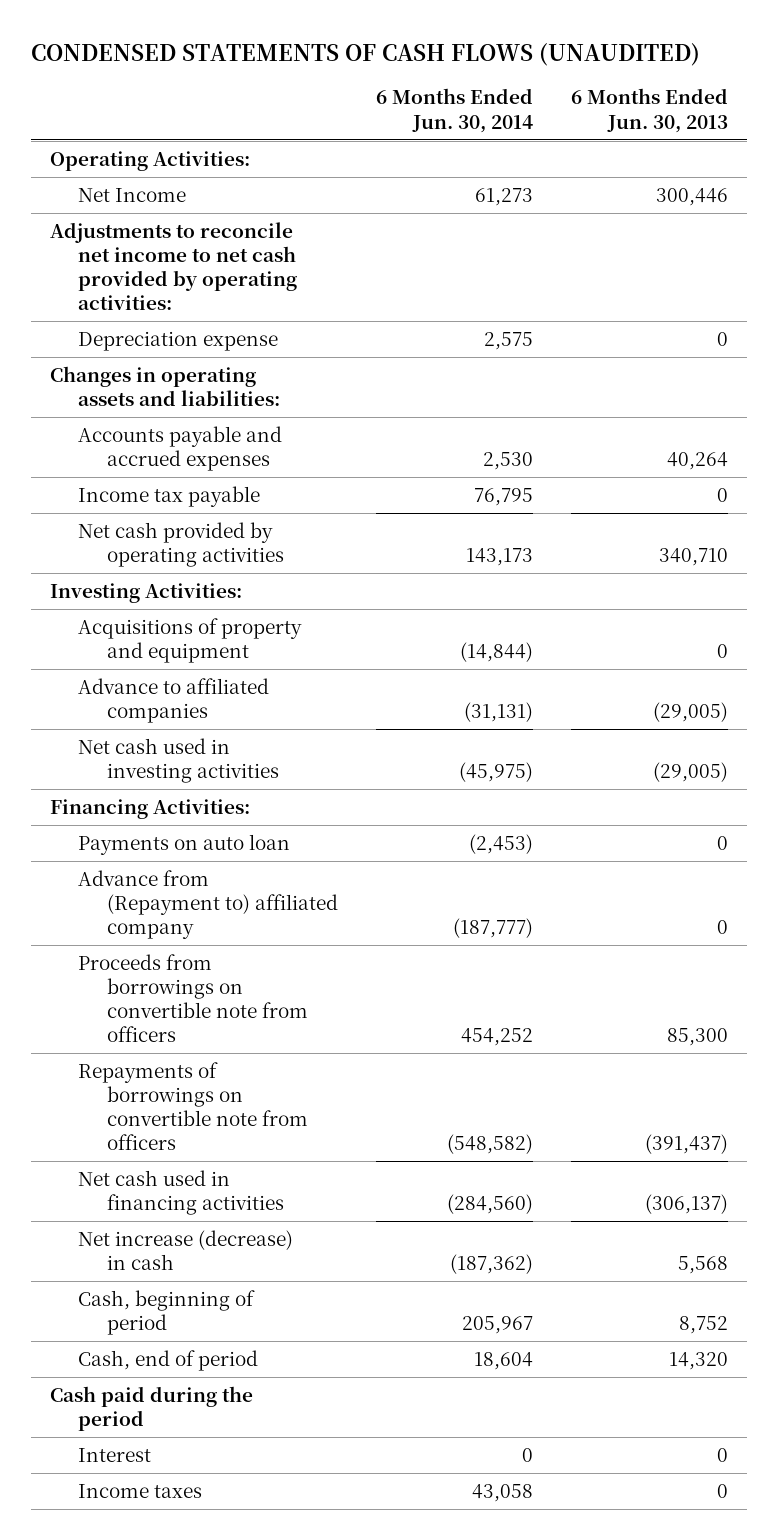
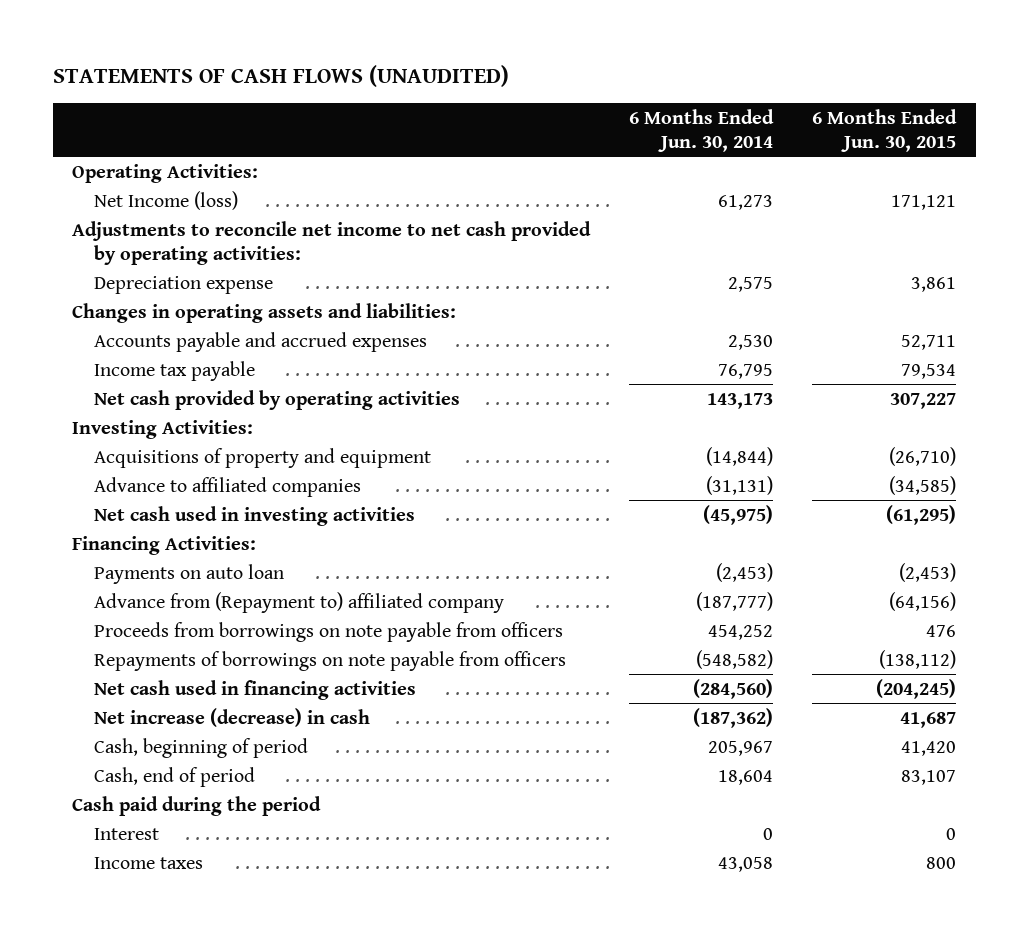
[31,42,701,66] CONDENSED STATEMENTS OF CASH FLOWS (UNAUDITED) -> [52,65,509,88] STATEMENTS OF CASH FLOWS (UNAUDITED)
[570,88,728,133] 6 Months Ended Jun. 30, 2013 -> none
none -> [812,108,958,152] 6 Months Ended Jun. 30, 2015
[78,187,187,202] Net Income -> [93,190,238,210] Net Income (loss)
[78,953,308,1043] Proceeds from borrowings on convertible note from officers -> [93,621,563,642] Proceeds from borrowings on note payable from officers
[78,1061,308,1151] Repayments of borrowings on convertible note from officers -> [93,650,566,671] Repayments of borrowings on note payable from officers

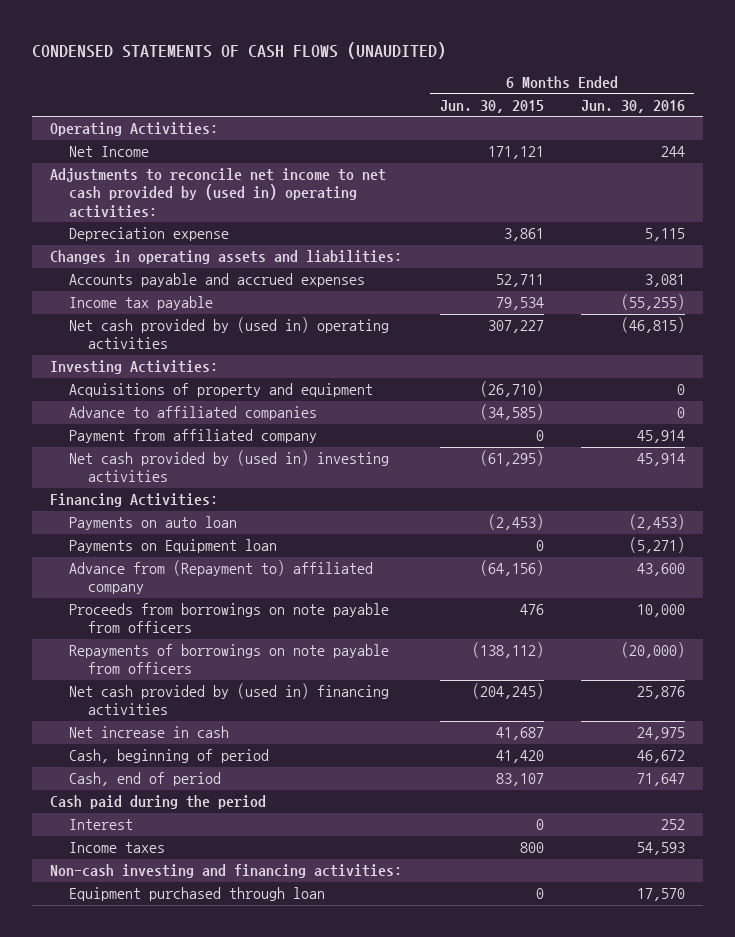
[52,65,509,88] STATEMENTS OF CASH FLOWS (UNAUDITED) -> [31,41,446,59] CONDENSED STATEMENTS OF CASH FLOWS (UNAUDITED)
[629,108,775,152] 6 Months Ended Jun. 30, 2014 -> none
none -> [580,99,685,113] Jun. 30, 2016
[93,190,238,210] Net Income (loss) -> [69,146,150,158] Net Income
[72,220,592,265] Adjustments to reconcile net income to net cash provided by operating activities: -> [50,168,387,218] Adjustments to reconcile net income to net cash provided by (used in) operating activities:
[93,389,460,410] Net cash provided by operating activities -> [69,317,390,350] Net cash provided by (used in) operating activities
none -> [69,429,318,444] Payment from affiliated company
[93,505,415,526] Net cash used in investing activities -> [69,450,390,483] Net cash provided by (used in) investing activities
none -> [69,539,278,554] Payments on Equipment loan
[93,679,416,700] Net cash used in financing activities -> [69,683,390,716] Net cash provided by (used in) financing activities
[93,707,370,727] Net increase (decrease) in cash -> [69,726,230,739] Net increase in cash
none -> [50,864,403,879] Non-cash investing and financing activities:
none -> [69,887,326,902] Equipment purchased through loan

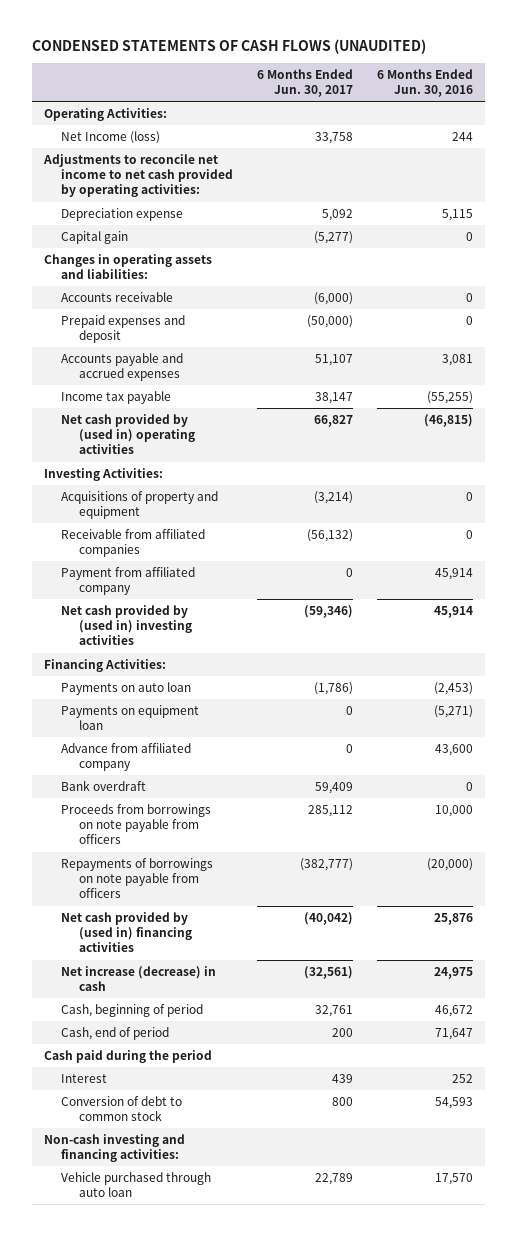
[439,99,544,113] Jun. 30, 2015 -> none
none -> [257,68,354,97] 6 Months Ended Jun. 30, 2017
[69,146,150,158] Net Income -> [61,131,161,145] Net Income (loss)
[50,168,387,218] Adjustments to reconcile net income to net cash provided by (used in) operating activities: -> [42,154,234,198] Adjustments to reconcile net income to net cash provided by operating activities:
none -> [61,231,129,245] Capital gain
none -> [61,292,174,303] Accounts receivable
none -> [61,315,186,344] Prepaid expenses and deposit
[69,406,318,421] Advance to affiliated companies -> none
none -> [61,529,206,558] Receivable from affiliated companies
[69,539,278,554] Payments on Equipment loan -> [61,705,200,731] Payments on equipment loan
[69,560,374,595] Advance from (Repayment to) affiliated company -> [61,743,192,772] Advance from affiliated company
none -> [61,780,147,792] Bank overdraft
[69,726,230,739] Net increase in cash -> [61,966,217,992] Net increase (decrease) in cash
[69,842,166,854] Income taxes -> [61,1096,183,1122] Conversion of debt to common stock
[69,887,326,902] Equipment purchased through loan -> [61,1172,212,1198] Vehicle purchased through auto loan

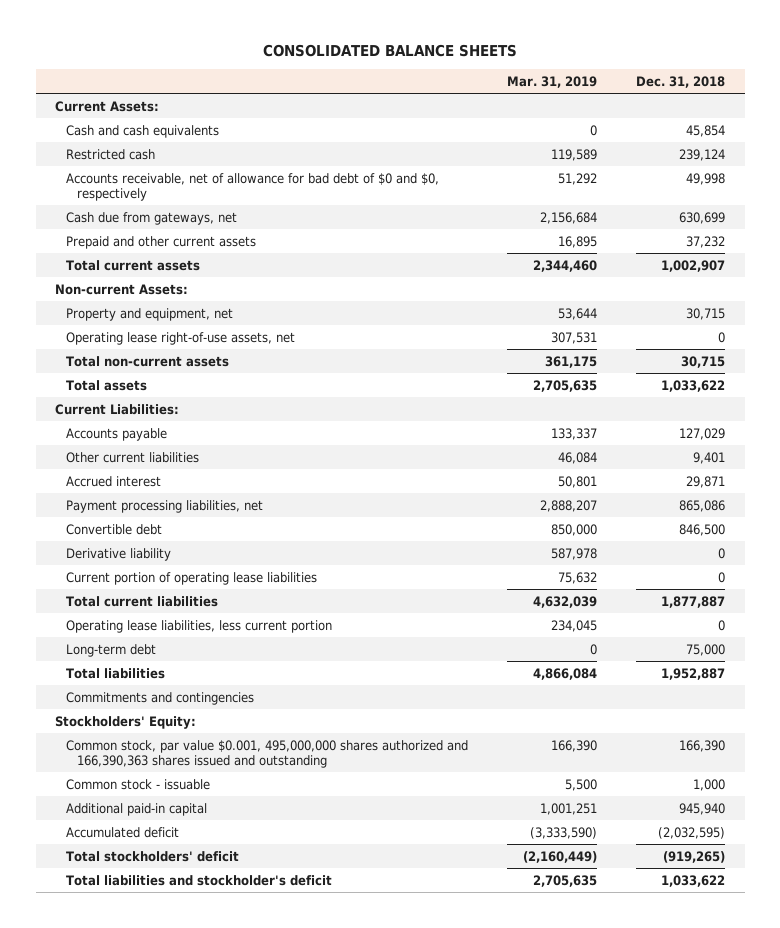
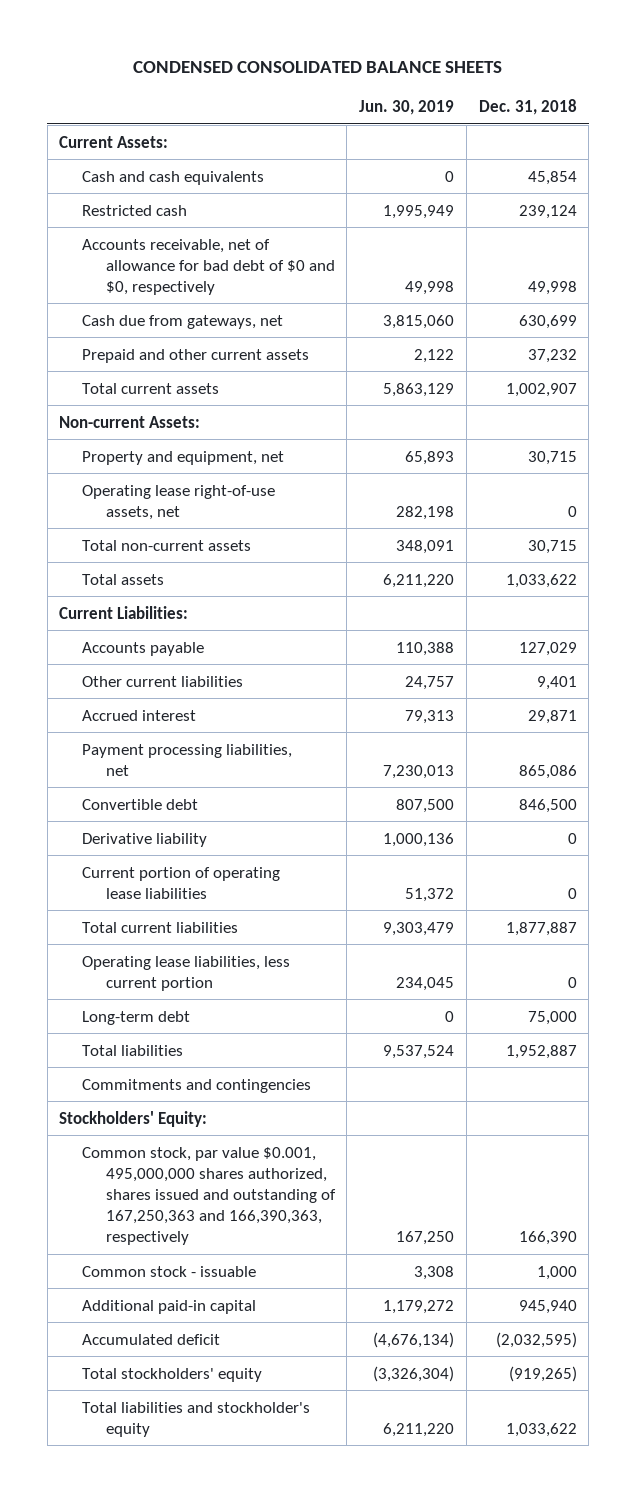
[263,44,518,58] CONSOLIDATED BALANCE SHEETS -> [132,61,502,74] CONDENSED CONSOLIDATED BALANCE SHEETS
[507,76,598,89] Mar. 31, 2019 -> none
none -> [359,100,455,116] Jun. 30, 2019
[66,739,469,769] Common stock, par value $0.001, 495,000,000 shares authorized and 166,390,363 shares issued and outstanding -> [82,1146,336,1245] Common stock, par value $0.001, 495,000,000 shares authorized, shares issued and outstanding of 167,250,363 and 166,390,363, respectively
[66,850,240,862] Total stockholders' deficit -> [82,1367,263,1382] Total stockholders' equity
[66,874,333,886] Total liabilities and stockholder's deficit -> [82,1401,311,1437] Total liabilities and stockholder's equity

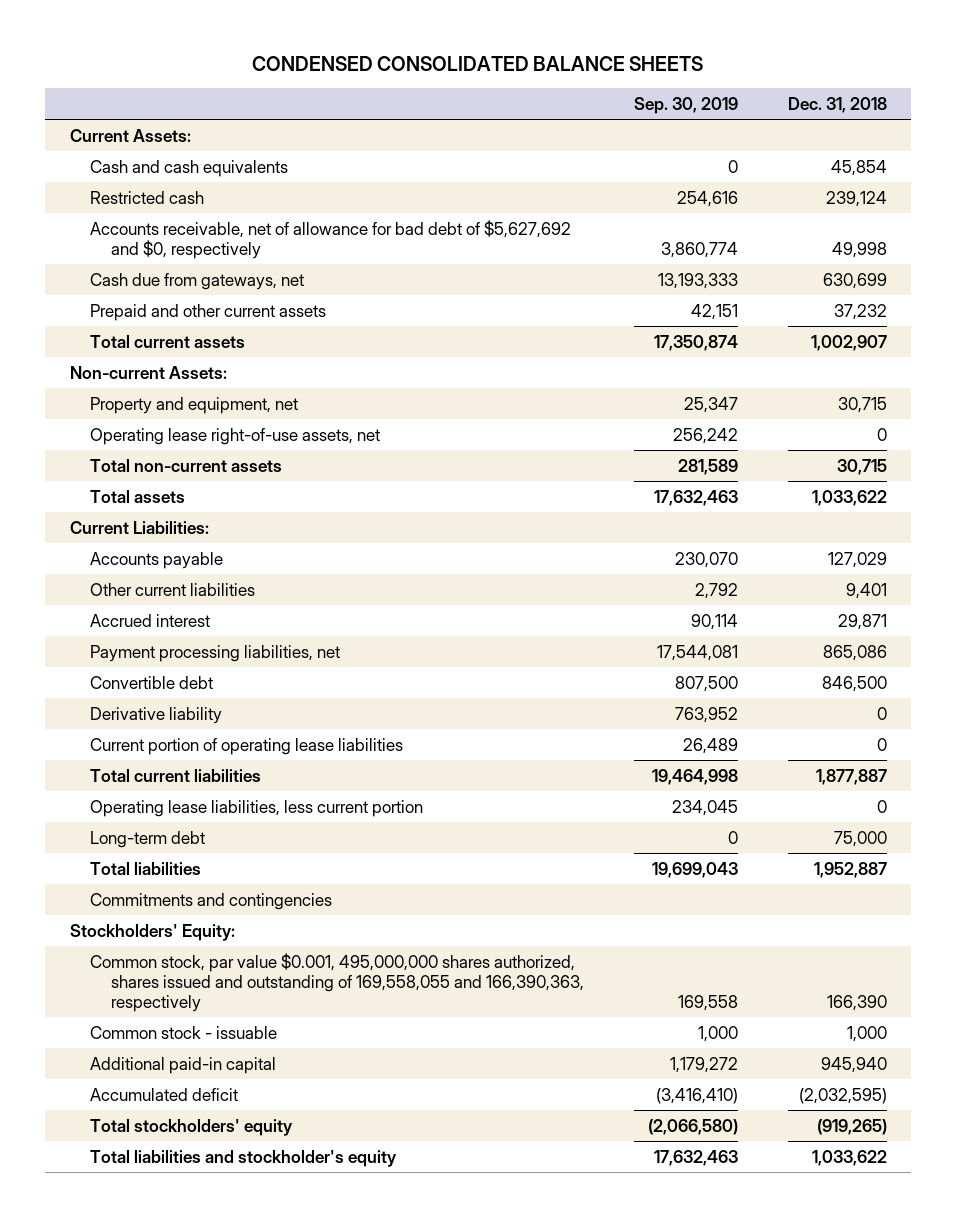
[359,100,455,116] Jun. 30, 2019 -> none
none -> [633,96,738,114] Sep. 30, 2019
[82,238,335,295] Accounts receivable, net of allowance for bad debt of $0 and $0, respectively -> [90,219,572,259] Accounts receivable, net of allowance for bad debt of $5,627,692 and $0, respectively
[82,1146,336,1245] Common stock, par value $0.001, 495,000,000 shares authorized, shares issued and outstanding of 167,250,363 and 166,390,363, respectively -> [90,952,585,1012] Common stock, par value $0.001, 495,000,000 shares authorized, shares issued and outstanding of 169,558,055 and 166,390,363, respectively

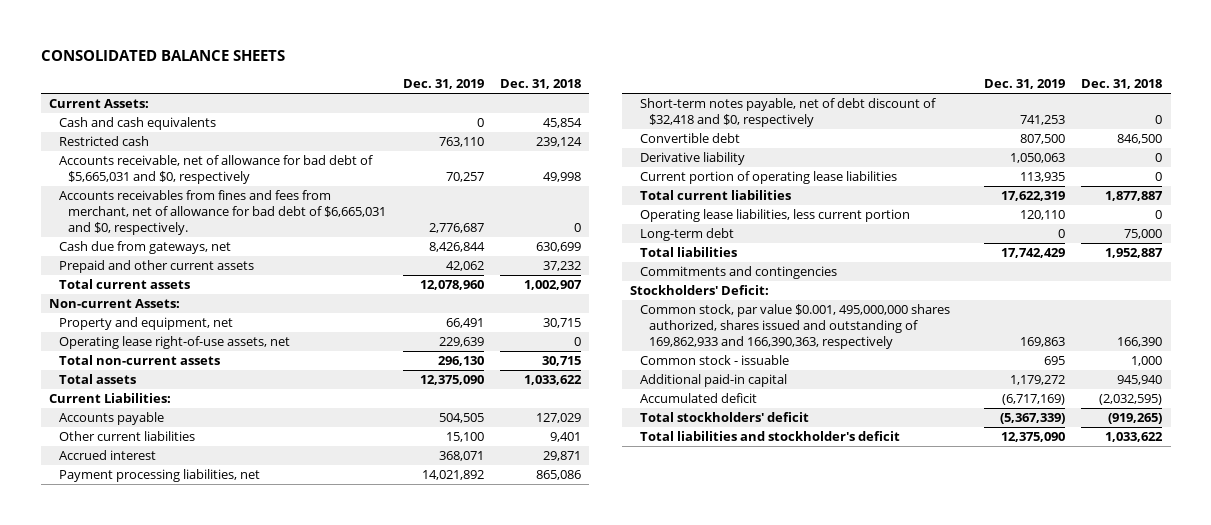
[252,56,704,72] CONDENSED CONSOLIDATED BALANCE SHEETS -> [40,49,285,61] CONSOLIDATED BALANCE SHEETS
[633,96,738,114] Sep. 30, 2019 -> none
none -> [402,79,484,90] Dec. 31, 2019
[90,219,572,259] Accounts receivable, net of allowance for bad debt of $5,627,692 and $0, respectively -> [58,155,373,185] Accounts receivable, net of allowance for bad debt of $5,665,031 and $0, respectively
none -> [58,190,387,235] Accounts receivables from fines and fees from merchant, net of allowance for bad debt of $6,665,031 and $0, respectively.
none -> [639,98,936,128] Short-term notes payable, net of debt discount of $32,418 and $0, respectively
[69,923,235,941] Stockholders' Equity: -> [630,285,770,296] Stockholders' Deficit:
[90,952,585,1012] Common stock, par value $0.001, 495,000,000 shares authorized, shares issued and outstanding of 169,558,055 and 166,390,363, respectively -> [639,304,950,349] Common stock, par value $0.001, 495,000,000 shares authorized, shares issued and outstanding of 169,862,933 and 166,390,363, respectively
[90,1118,294,1136] Total stockholders' equity -> [639,412,809,423] Total stockholders' deficit
[90,1149,398,1167] Total liabilities and stockholder's equity -> [639,431,900,442] Total liabilities and stockholder's deficit

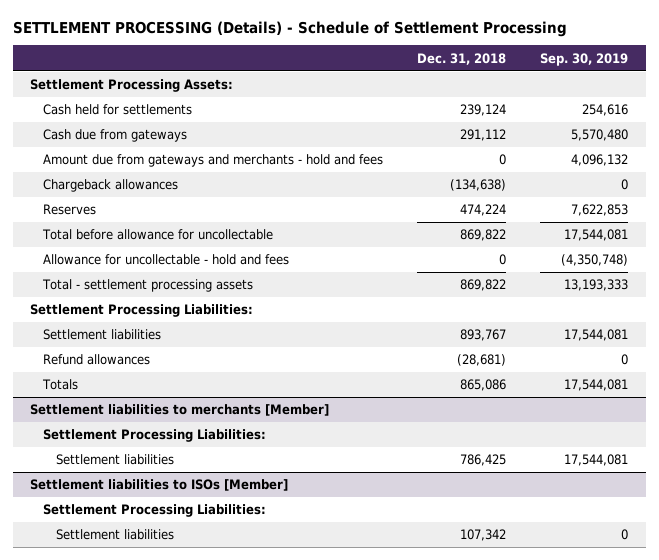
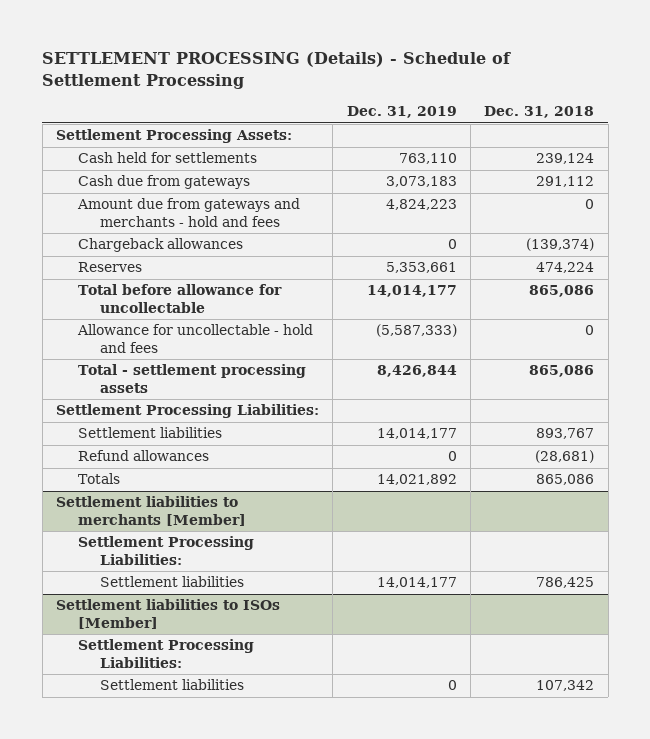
[540,52,629,66] Sep. 30, 2019 -> none
none -> [346,106,457,119] Dec. 31, 2019
[450,179,507,192] (134,638) -> [526,238,595,252] (139,374)
[460,229,507,242] 869,822 -> [529,285,595,298] 865,086
[460,279,507,292] 869,822 -> [529,365,595,378] 865,086

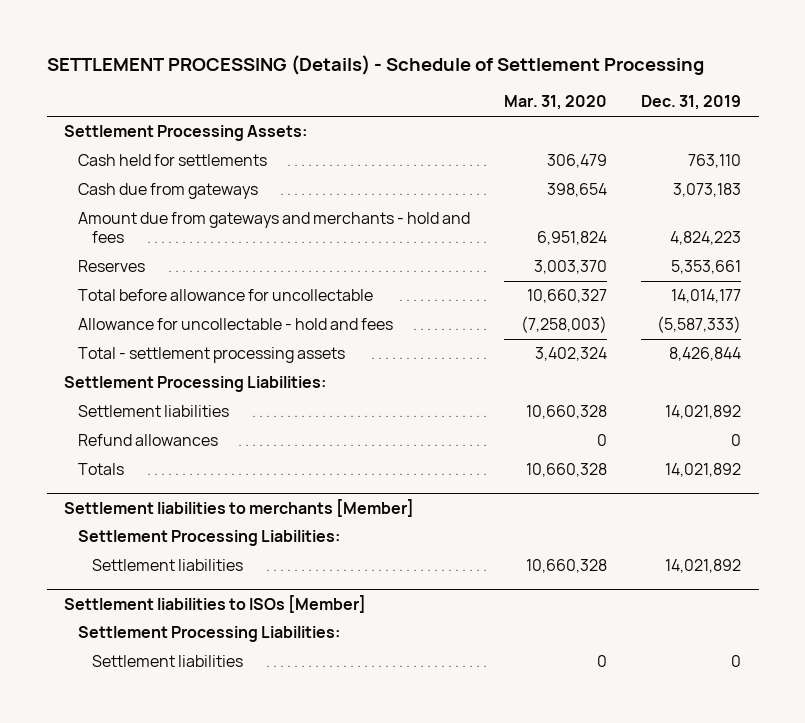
[484,106,595,119] Dec. 31, 2018 -> none
none -> [504,95,608,111] Mar. 31, 2020
[77,238,243,253] Chargeback allowances -> none
[376,428,457,440] 14,014,177 -> [665,405,742,420] 14,021,892
[376,577,457,589] 14,014,177 -> [665,559,742,574] 14,021,892

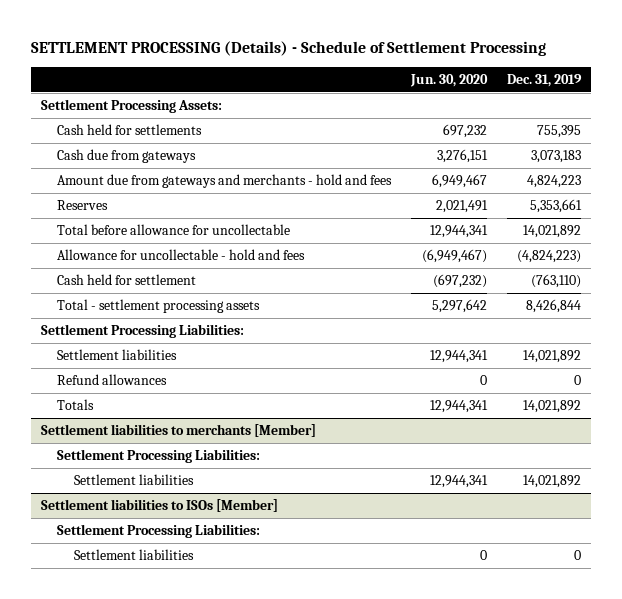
[504,95,608,111] Mar. 31, 2020 -> none
none -> [410,73,489,87] Jun. 30, 2020
[688,154,742,169] 763,110 -> [537,125,582,139] 755,395
[671,289,742,304] 14,014,177 -> [523,225,582,239] 14,021,892
[657,316,742,334] (5,587,333) -> [517,250,582,264] (4,824,223)
none -> [57,274,197,286] Cash held for settlement

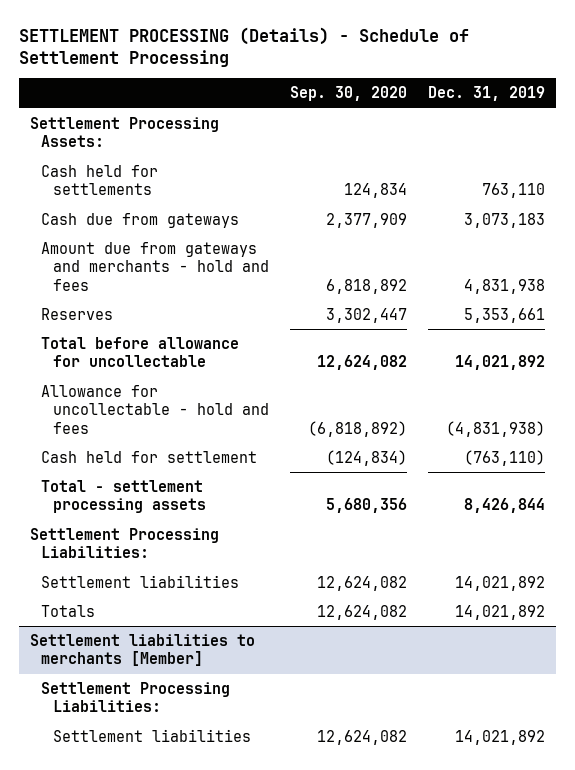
[410,73,489,87] Jun. 30, 2020 -> none
none -> [289,86,407,102] Sep. 30, 2020
[537,125,582,139] 755,395 -> [482,183,546,199] 763,110
[527,175,582,189] 4,824,223 -> [464,278,546,294] 4,831,938
[517,250,582,264] (4,824,223) -> [446,420,546,437] (4,831,938)
[57,374,168,386] Refund allowances -> none
[40,499,278,513] Settlement liabilities to ISOs [Member] -> none
[57,524,261,539] Settlement Processing Liabilities: -> none
[73,549,194,561] Settlement liabilities -> none

